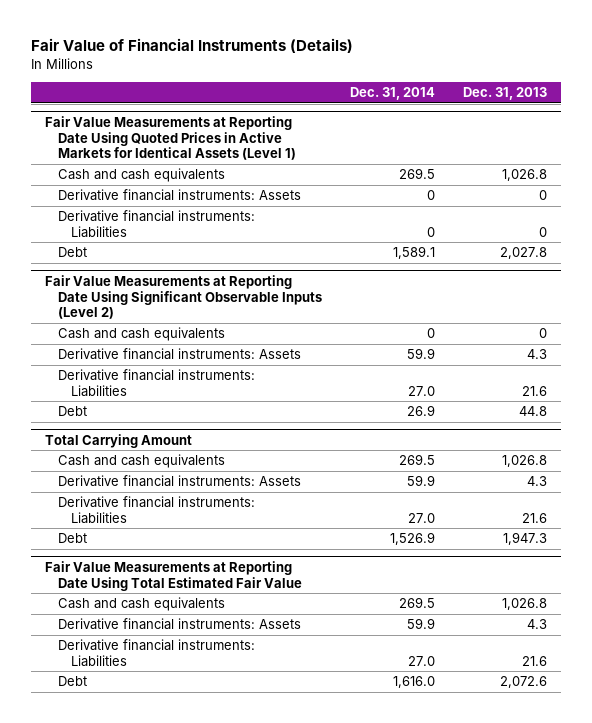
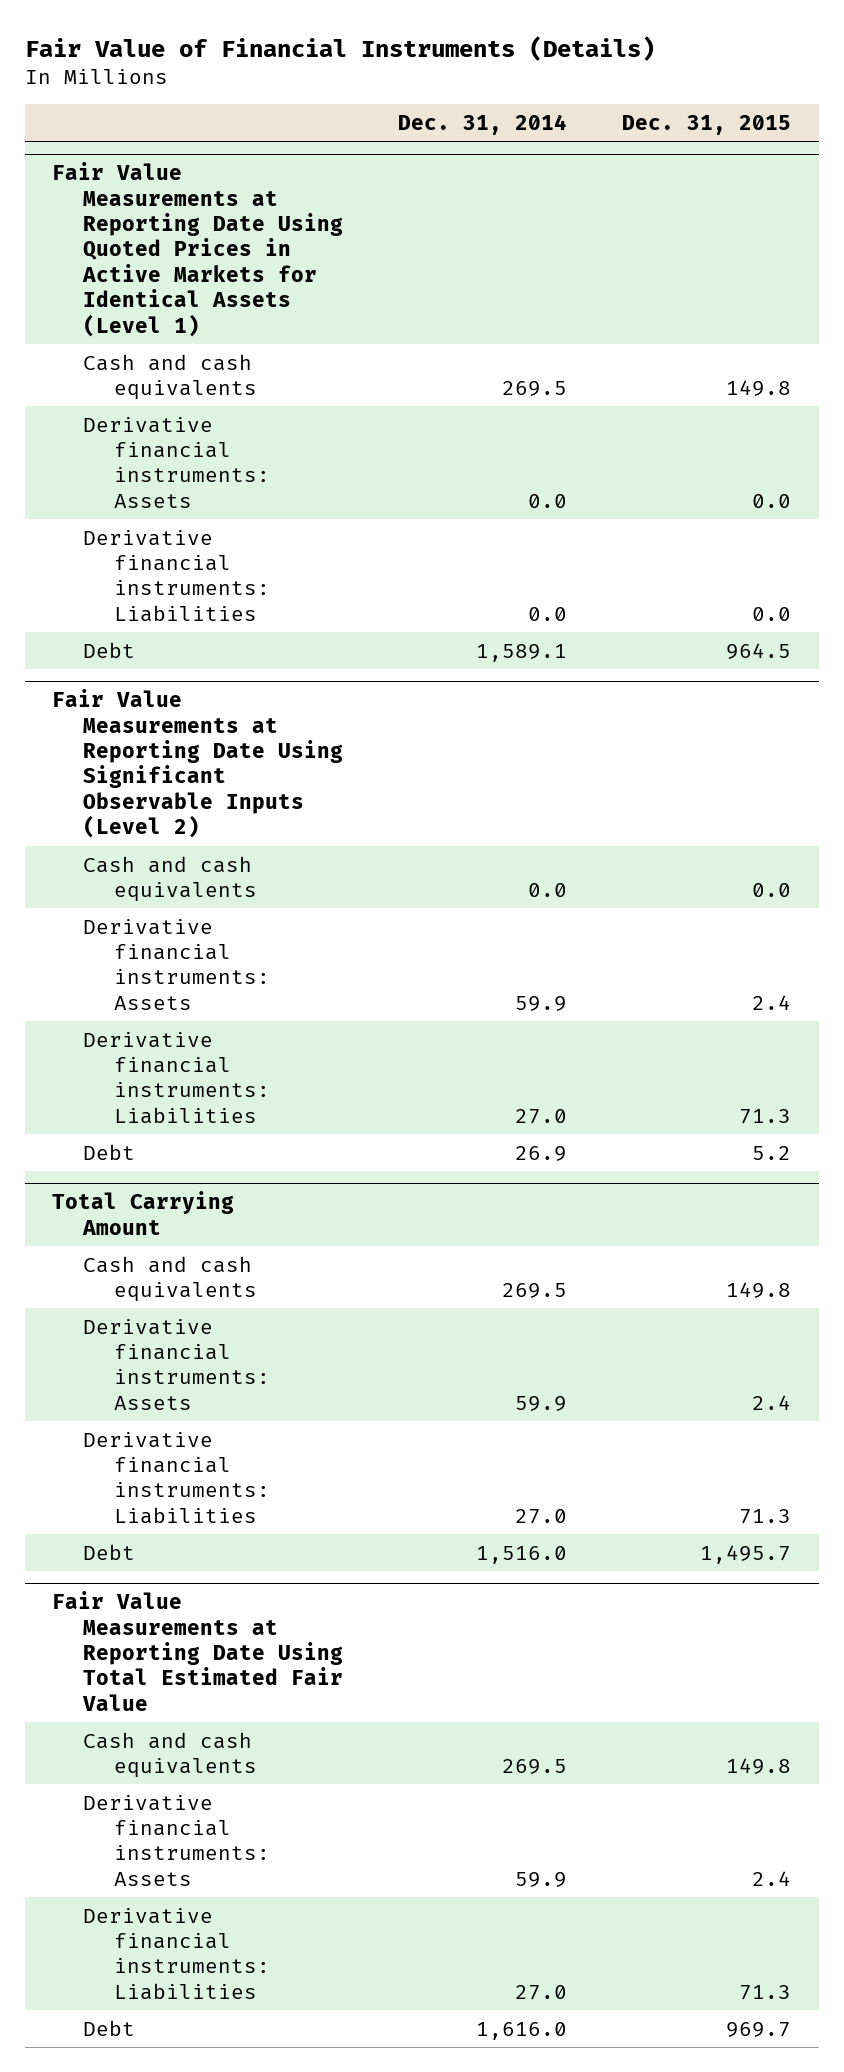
[463,87,548,101] Dec. 31, 2013 -> none
none -> [622,114,792,135] Dec. 31, 2015
[427,190,436,201] 0 -> [528,493,568,508] 0.0
[427,226,436,237] 0 -> [528,606,568,621] 0.0
[427,328,436,339] 0 -> [528,882,568,897] 0.0
[390,532,436,546] 1,526.9 -> [476,1545,568,1564] 1,516.0

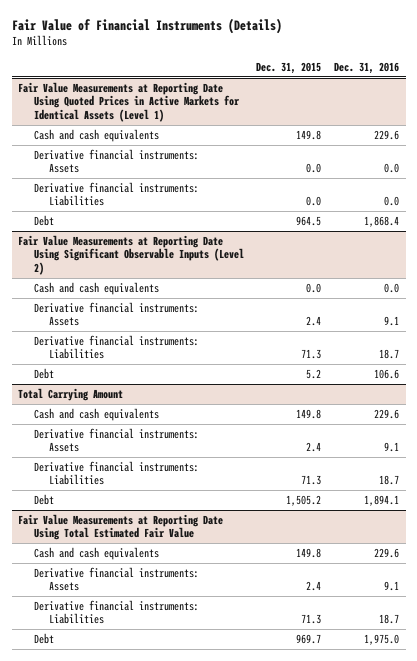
[398,113,568,135] Dec. 31, 2014 -> none
none -> [334,61,400,74] Dec. 31, 2016
[700,1544,792,1564] 1,495.7 -> [286,495,322,507] 1,505.2

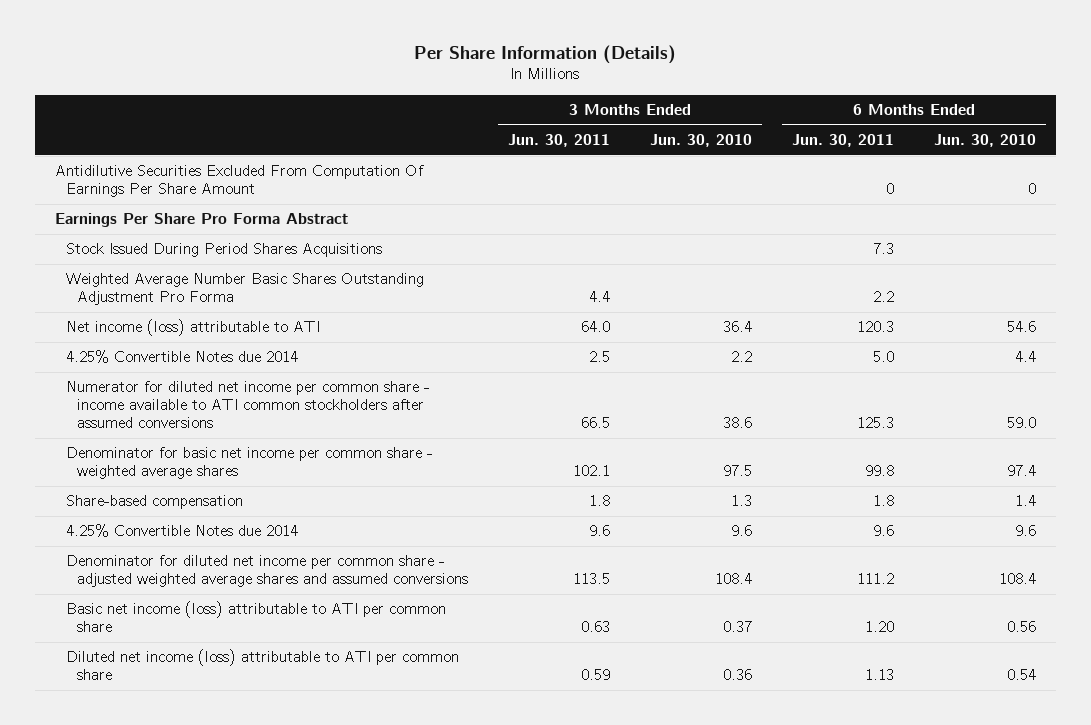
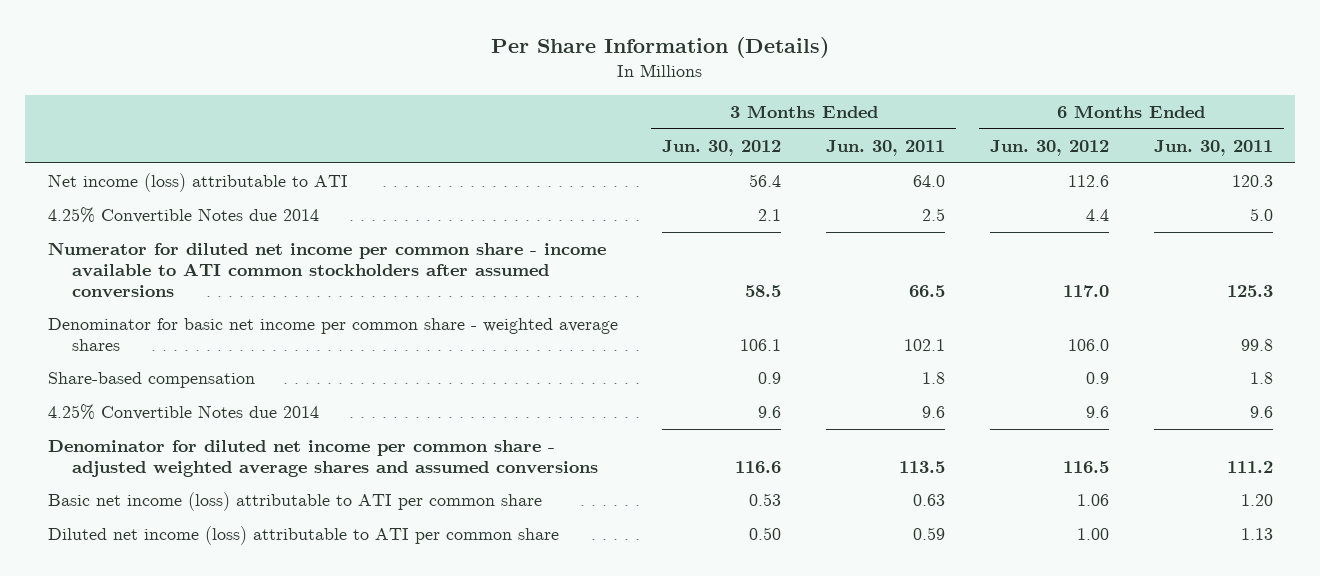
[649,133,752,147] Jun. 30, 2010 -> none
[933,133,1036,147] Jun. 30, 2010 -> none
none -> [662,139,782,156] Jun. 30, 2012
none -> [989,139,1109,156] Jun. 30, 2012
[55,165,425,198] Antidilutive Securities Excluded From Computation Of Earnings Per Share Amount -> none
[55,213,349,228] Earnings Per Share Pro Forma Abstract -> none
[66,243,383,258] Stock Issued During Period Shares Acquisitions -> none
[66,273,425,306] Weighted Average Number Basic Shares Outstanding Adjustment Pro Forma -> none

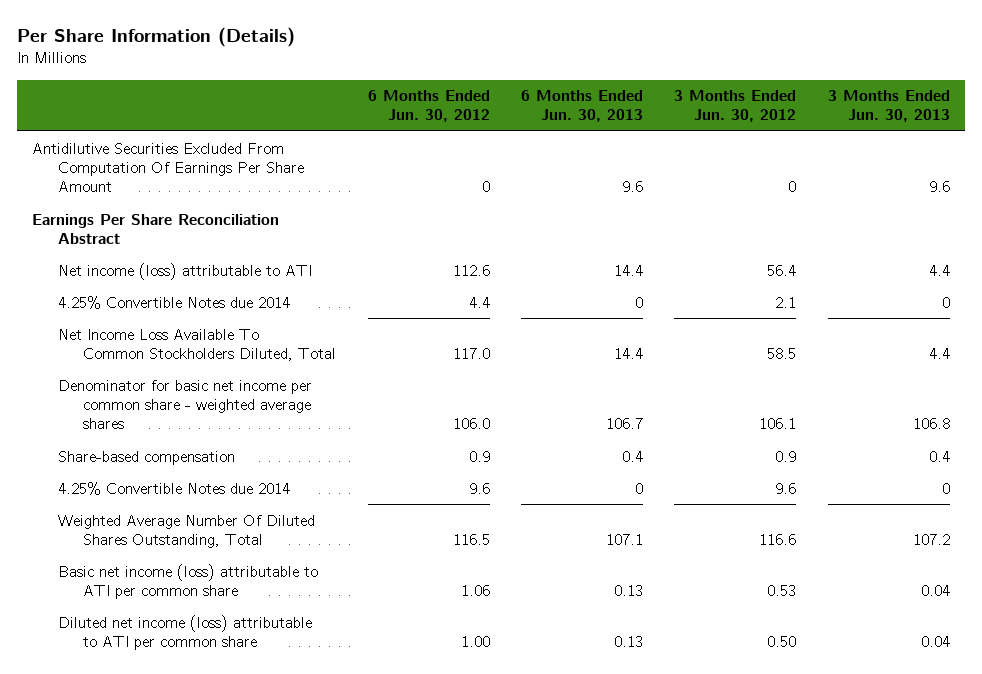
[826,139,946,156] Jun. 30, 2011 -> none
[1153,139,1273,156] Jun. 30, 2011 -> none
none -> [520,90,643,123] 6 Months Ended Jun. 30, 2013
none -> [827,90,950,123] 3 Months Ended Jun. 30, 2013
none -> [32,142,304,193] Antidilutive Securities Excluded From Computation Of Earnings Per Share Amount
none -> [32,213,280,244] Earnings Per Share Reconciliation Abstract
[47,242,606,298] Numerator for diluted net income per common share - income available to ATI common stockholders after assumed conversions -> [57,328,337,361] Net Income Loss Available To Common Stockholders Diluted, Total
[47,440,599,477] Denominator for diluted net income per common share - adjusted weighted average shares and assumed conversions -> [57,514,315,548] Weighted Average Number Of Diluted Shares Outstanding, Total

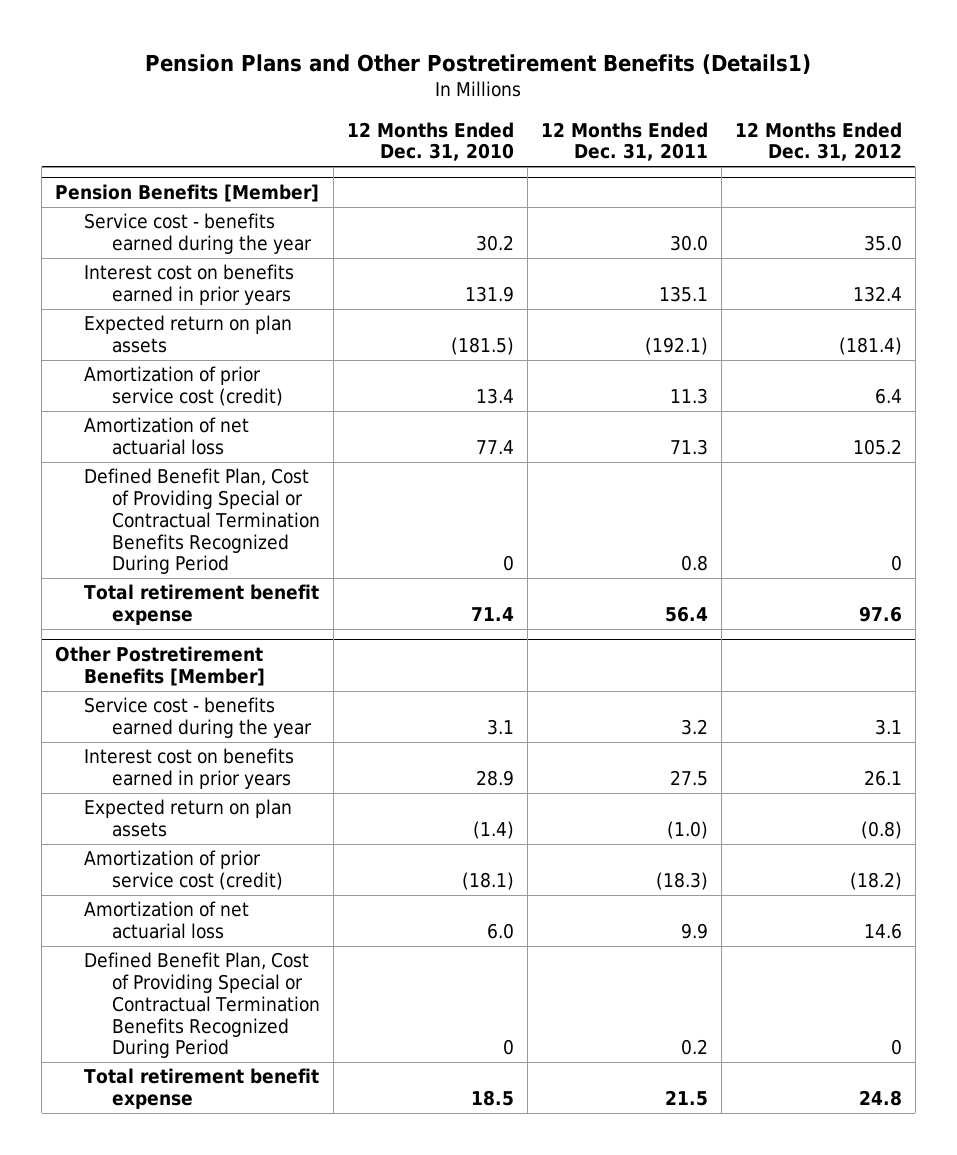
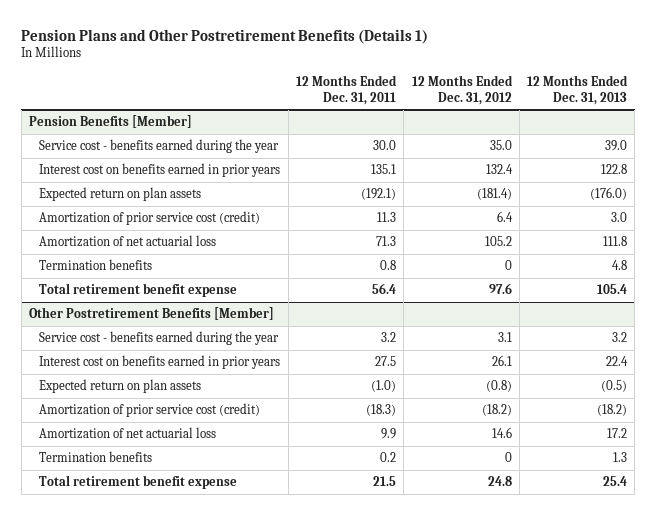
[145,53,812,74] Pension Plans and Other Postretirement Benefits (Details1) -> [21,28,429,44] Pension Plans and Other Postretirement Benefits (Details 1)
[346,121,514,162] 12 Months Ended Dec. 31, 2010 -> none
none -> [527,75,629,105] 12 Months Ended Dec. 31, 2013
[83,468,320,575] Defined Benefit Plan, Cost of Providing Special or Contractual Termination Benefits Recognized During Period -> [39,259,153,271] Termination benefits
[83,952,320,1059] Defined Benefit Plan, Cost of Providing Special or Contractual Termination Benefits Recognized During Period -> [39,451,153,463] Termination benefits

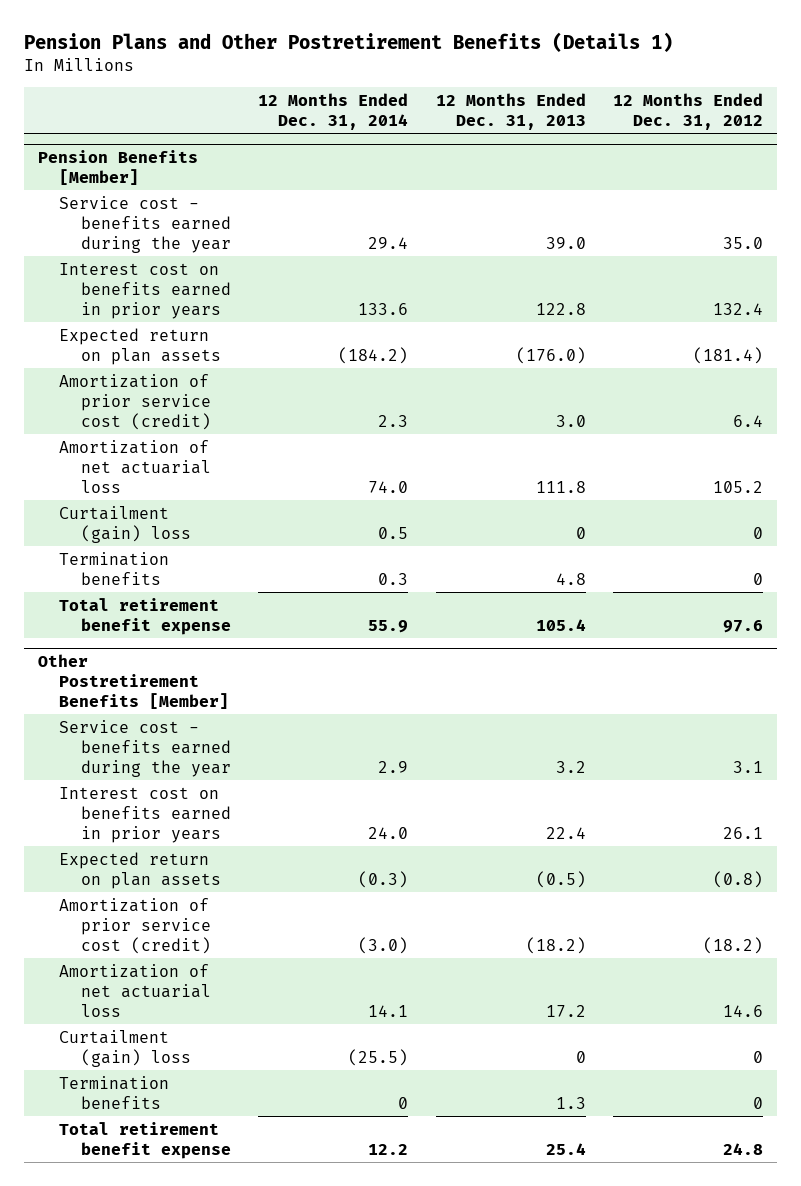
[296,75,398,105] 12 Months Ended Dec. 31, 2011 -> none
none -> [258,92,409,130] 12 Months Ended Dec. 31, 2014
none -> [59,505,192,543] Curtailment (gain) loss
none -> [59,1029,192,1067] Curtailment (gain) loss

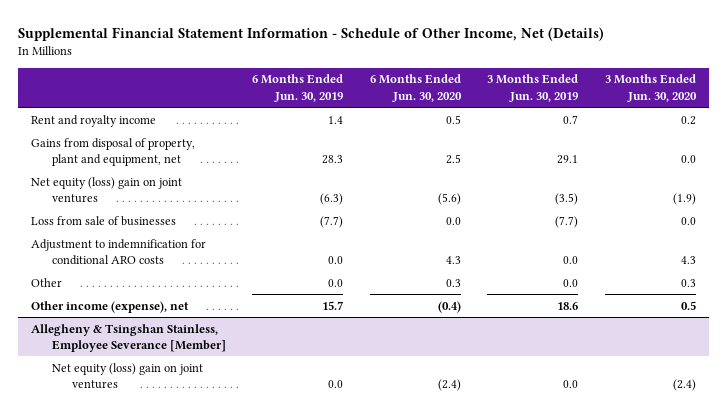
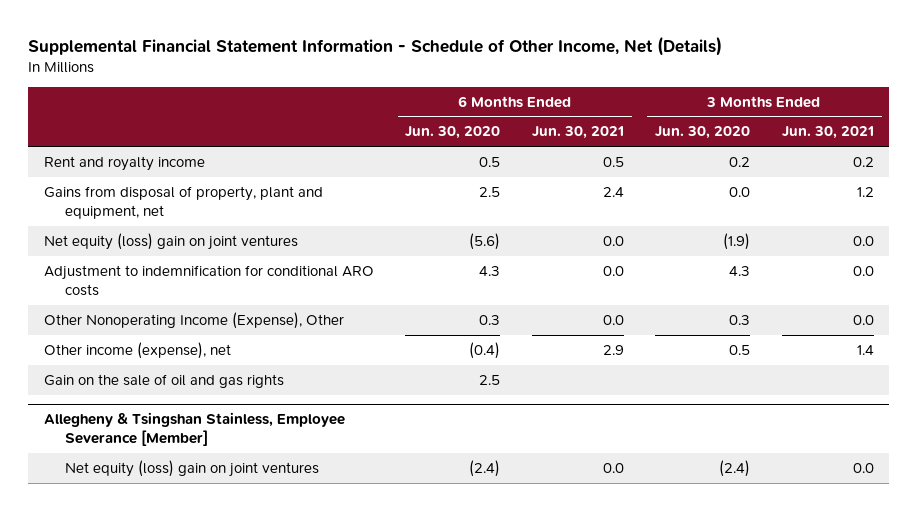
[252,74,344,102] 6 Months Ended Jun. 30, 2019 -> none
[487,74,579,102] 3 Months Ended Jun. 30, 2019 -> none
none -> [531,126,624,140] Jun. 30, 2021
none -> [781,126,874,140] Jun. 30, 2021
[31,215,177,226] Loss from sale of businesses -> none
[31,277,63,287] Other -> [44,312,345,330] Other Nonoperating Income (Expense), Other
none -> [44,374,285,389] Gain on the sale of oil and gas rights

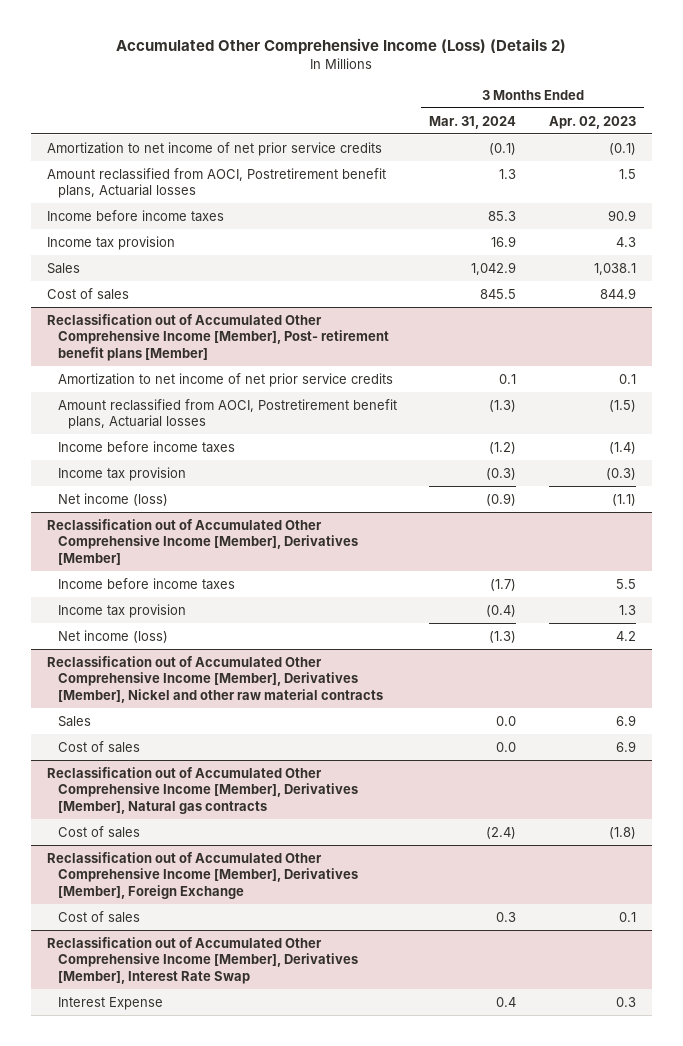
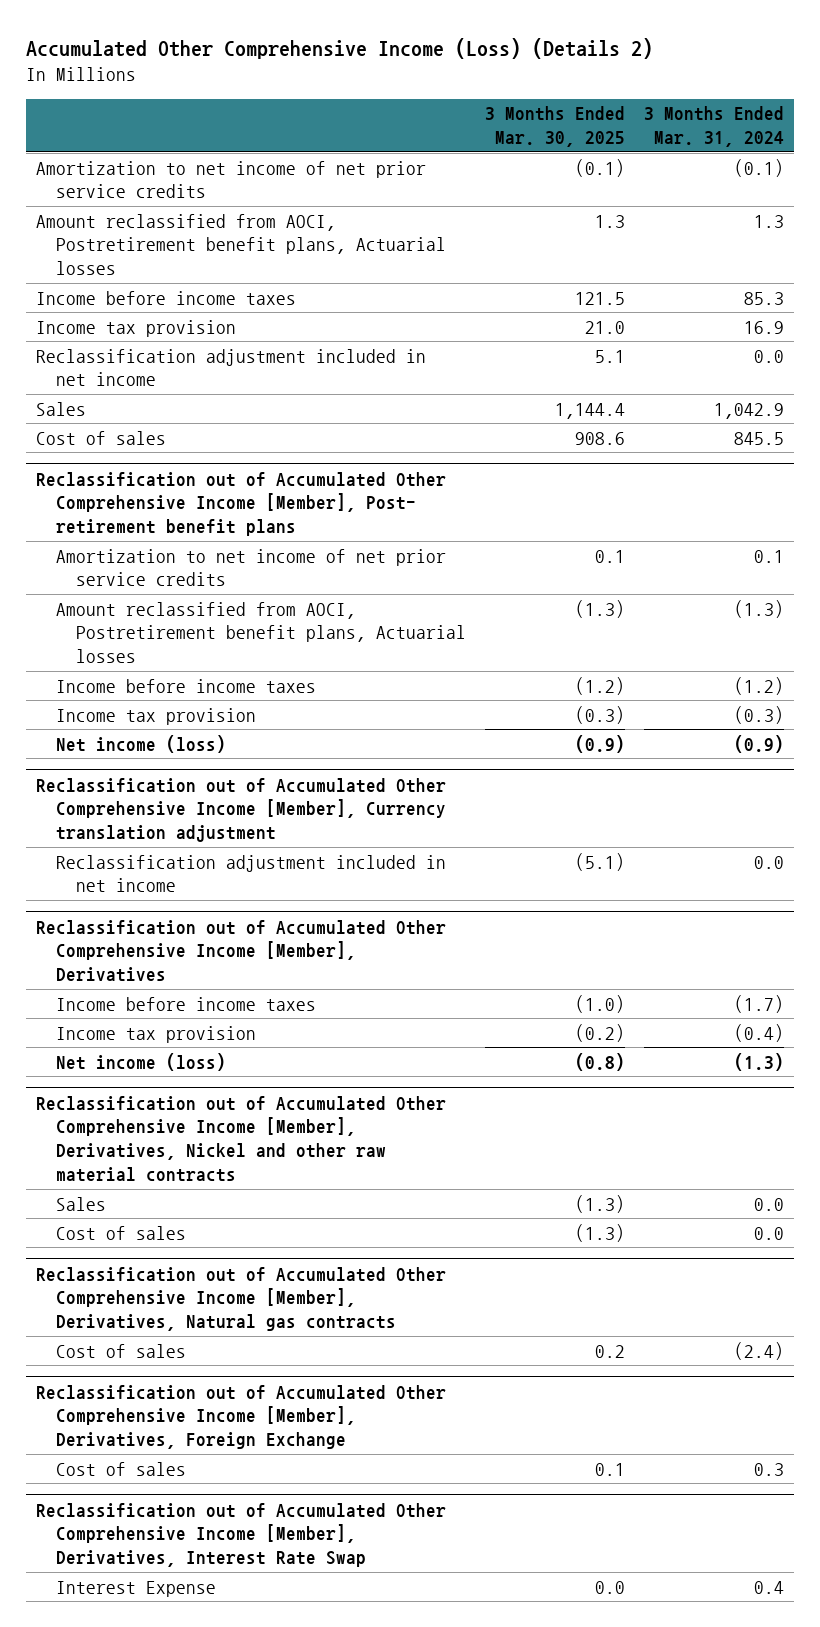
[548,115,636,129] Apr. 02, 2023 -> none
none -> [485,106,626,147] 3 Months Ended Mar. 30, 2025
none -> [35,348,426,387] Reclassification adjustment included in net income
[47,313,389,361] Reclassification out of Accumulated Other Comprehensive Income [Member], Post- retirement benefit plans [Member] -> [35,471,446,537] Reclassification out of Accumulated Other Comprehensive Income [Member], Post- retirement benefit plans
none -> [35,777,446,843] Reclassification out of Accumulated Other Comprehensive Income [Member], Currency translation adjustment
none -> [55,854,446,893] Reclassification adjustment included in net income
[47,518,358,565] Reclassification out of Accumulated Other Comprehensive Income [Member], Derivatives [Member] -> [35,919,446,983] Reclassification out of Accumulated Other Comprehensive Income [Member], Derivatives
[47,655,383,703] Reclassification out of Accumulated Other Comprehensive Income [Member], Derivatives [Member], Nickel and other raw material contracts -> [35,1095,446,1183] Reclassification out of Accumulated Other Comprehensive Income [Member], Derivatives, Nickel and other raw material contracts
[47,766,358,814] Reclassification out of Accumulated Other Comprehensive Income [Member], Derivatives [Member], Natural gas contracts -> [35,1266,446,1332] Reclassification out of Accumulated Other Comprehensive Income [Member], Derivatives, Natural gas contracts
[47,851,358,899] Reclassification out of Accumulated Other Comprehensive Income [Member], Derivatives [Member], Foreign Exchange -> [35,1384,446,1450] Reclassification out of Accumulated Other Comprehensive Income [Member], Derivatives, Foreign Exchange
[47,936,358,984] Reclassification out of Accumulated Other Comprehensive Income [Member], Derivatives [Member], Interest Rate Swap -> [35,1502,446,1568] Reclassification out of Accumulated Other Comprehensive Income [Member], Derivatives, Interest Rate Swap

